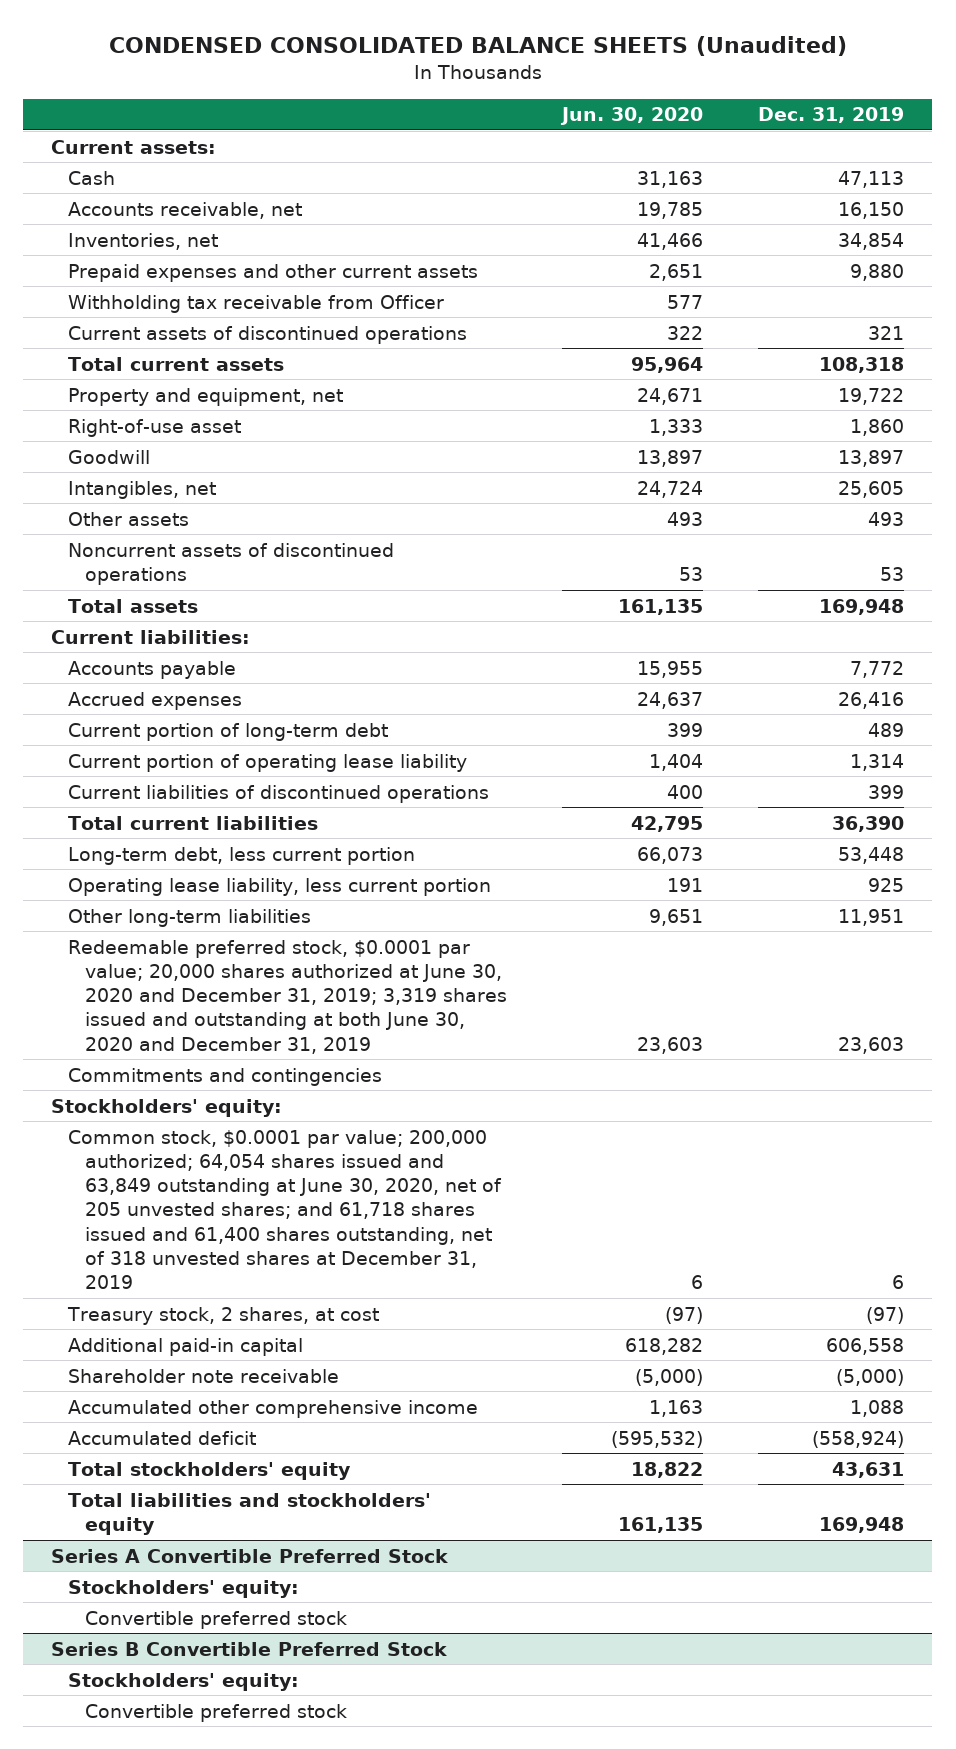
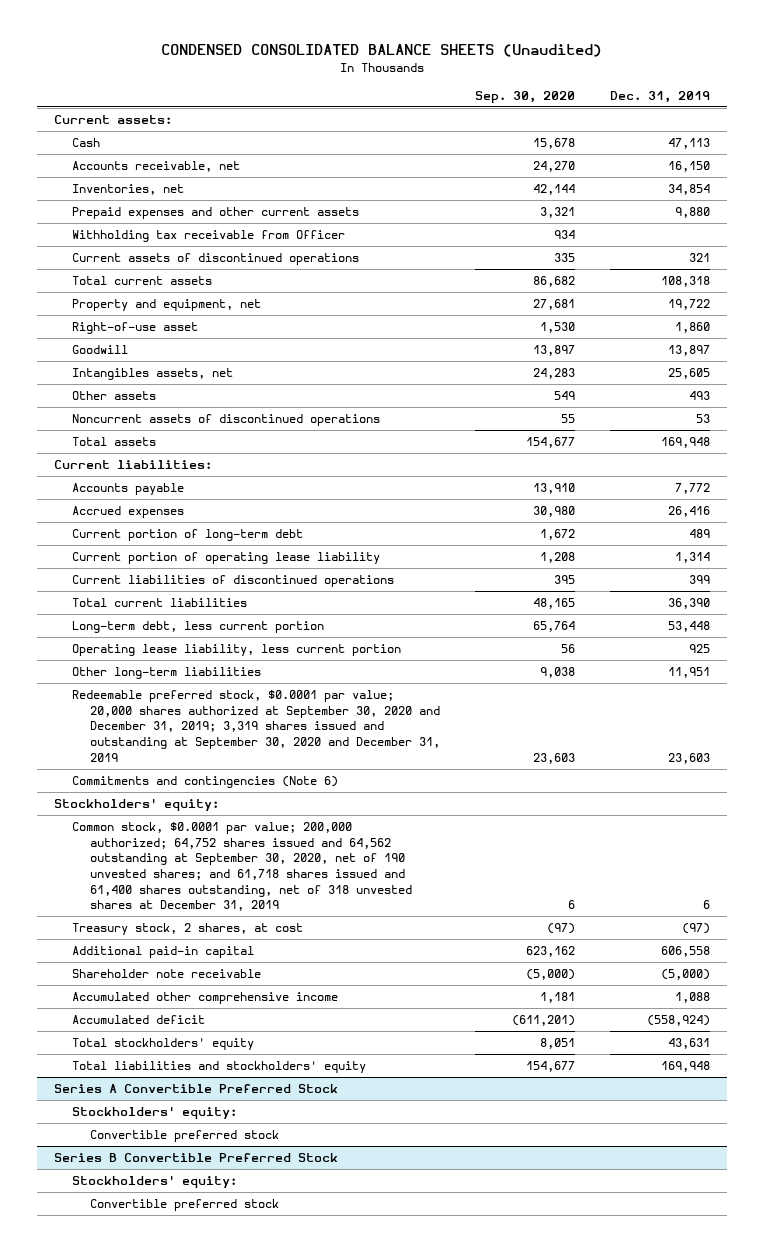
[560,107,704,126] Jun. 30, 2020 -> none
none -> [475,90,576,103] Sep. 30, 2020
[67,480,216,499] Intangibles, net -> [72,368,234,381] Intangibles assets, net
[67,939,507,1054] Redeemable preferred stock, $0.0001 par value; 20,000 shares authorized at June 30, 2020 and December 31, 2019; 3,319 shares issued and outstanding at both June 30, 2020 and December 31, 2019 -> [72,690,441,762] Redeemable preferred stock, $0.0001 par value; 20,000 shares authorized at September 30, 2020 and December 31, 2019; 3,319 shares issued and outstanding at September 30, 2020 and December 31, 2019
[67,1067,382,1086] Commitments and contingencies -> [72,776,339,789] Commitments and contingencies (Note 6)
[67,1129,502,1290] Common stock, $0.0001 par value; 200,000 authorized; 64,054 shares issued and 63,849 outstanding at June 30, 2020, net of 205 unvested shares; and 61,718 shares issued and 61,400 shares outstanding, net of 318 unvested shares at December 31, 2019 -> [72,822,413,912] Common stock, $0.0001 par value; 200,000 authorized; 64,752 shares issued and 64,562 outstanding at September 30, 2020, net of 190 unvested shares; and 61,718 shares issued and 61,400 shares outstanding, net of 318 unvested shares at December 31, 2019

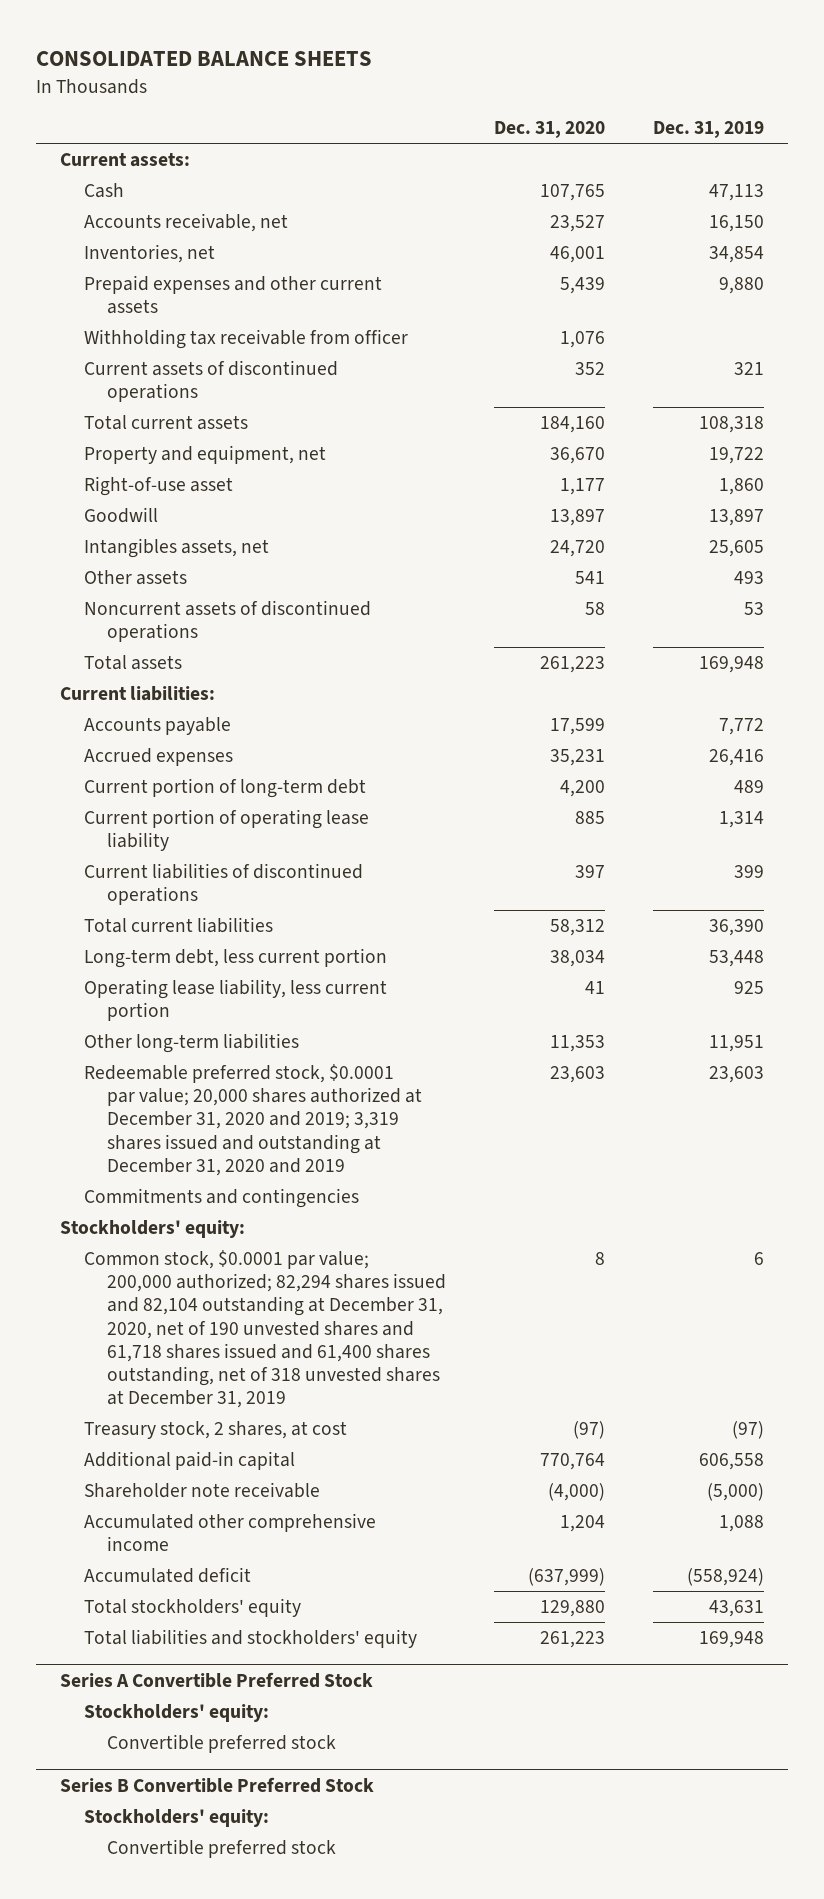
[161,44,603,58] CONDENSED CONSOLIDATED BALANCE SHEETS (Unaudited) -> [36,51,373,67] CONSOLIDATED BALANCE SHEETS
[475,90,576,103] Sep. 30, 2020 -> none
none -> [494,120,606,138] Dec. 31, 2020
[72,230,346,243] Withholding tax receivable from Officer -> [83,329,408,350] Withholding tax receivable from officer
[72,690,441,762] Redeemable preferred stock, $0.0001 par value; 20,000 shares authorized at September 30, 2020 and December 31, 2019; 3,319 shares issued and outstanding at September 30, 2020 and December 31, 2019 -> [83,1064,423,1176] Redeemable preferred stock, $0.0001 par value; 20,000 shares authorized at December 31, 2020 and 2019; 3,319 shares issued and outstanding at December 31, 2020 and 2019
[72,776,339,789] Commitments and contingencies (Note 6) -> [83,1188,359,1209] Commitments and contingencies
[72,822,413,912] Common stock, $0.0001 par value; 200,000 authorized; 64,752 shares issued and 64,562 outstanding at September 30, 2020, net of 190 unvested shares; and 61,718 shares issued and 61,400 shares outstanding, net of 318 unvested shares at December 31, 2019 -> [83,1250,447,1409] Common stock, $0.0001 par value; 200,000 authorized; 82,294 shares issued and 82,104 outstanding at December 31, 2020, net of 190 unvested shares and 61,718 shares issued and 61,400 shares outstanding, net of 318 unvested shares at December 31, 2019

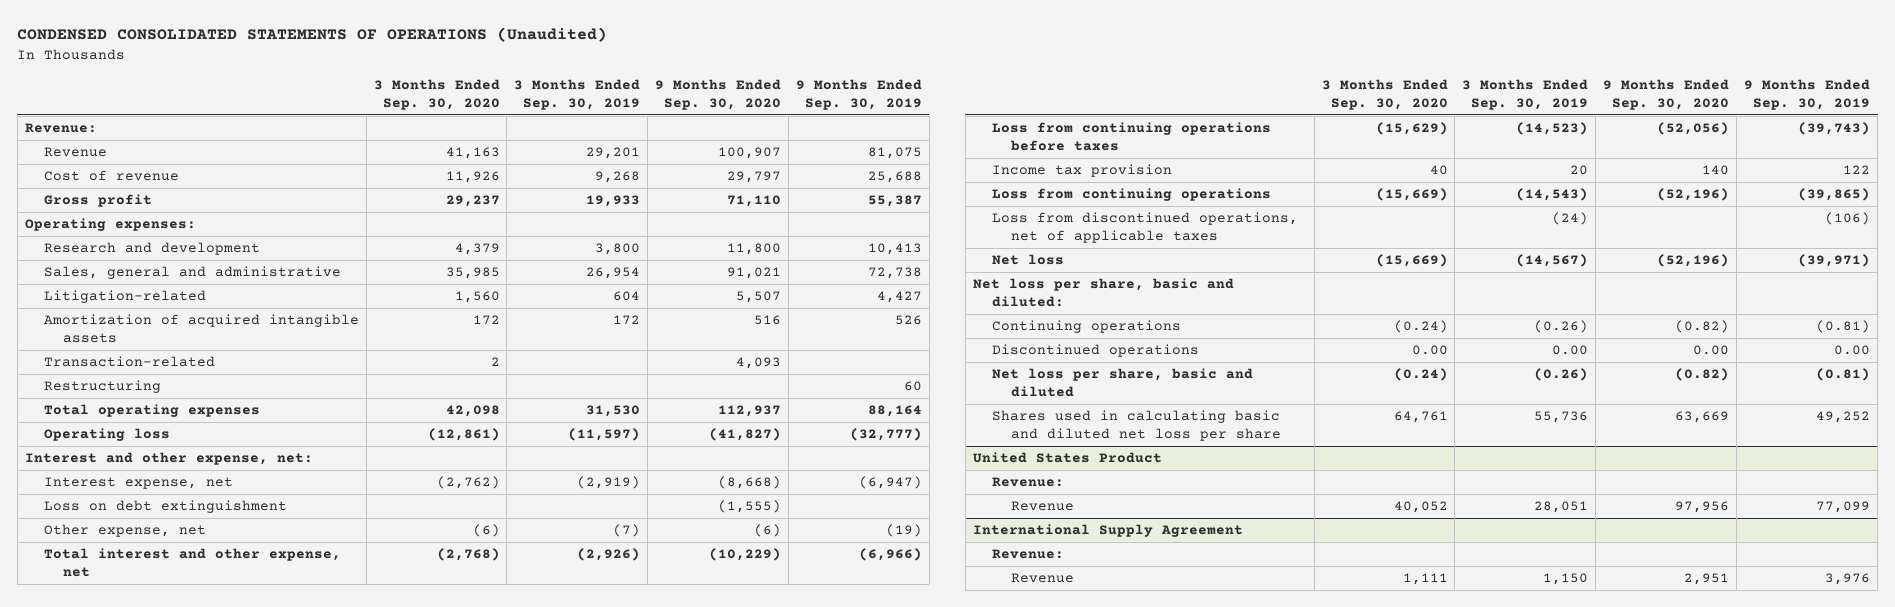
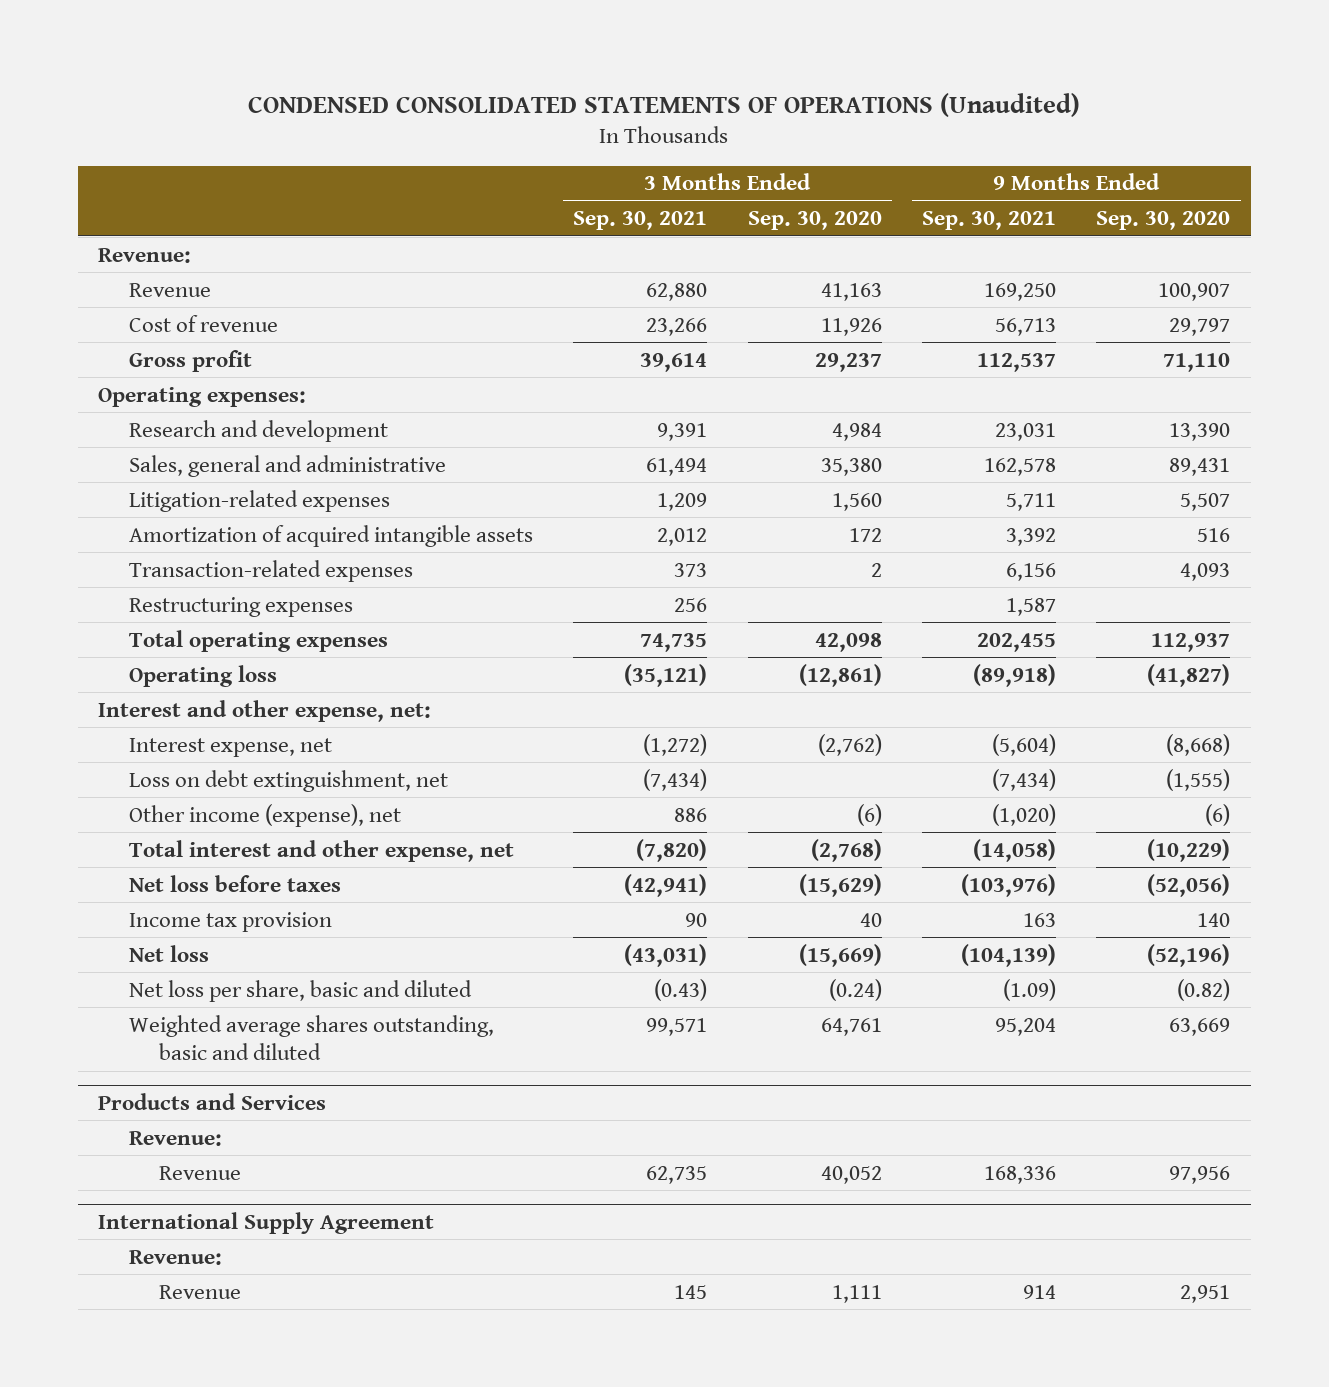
[514,79,641,110] 3 Months Ended Sep. 30, 2019 -> none
[796,79,923,110] 9 Months Ended Sep. 30, 2019 -> none
none -> [573,211,708,231] Sep. 30, 2021
none -> [922,211,1057,231] Sep. 30, 2021
[454,243,500,256] 4,379 -> [831,422,882,441] 4,984
[727,243,782,256] 11,800 -> [1169,422,1231,441] 13,390
[445,267,500,280] 35,985 -> [820,457,882,476] 35,380
[727,267,782,280] 91,021 -> [1169,457,1231,476] 89,431
[43,290,206,304] Litigation-related -> [128,489,390,512] Litigation-related expenses
[43,356,215,368] Transaction-related -> [128,559,413,582] Transaction-related expenses
[43,380,161,394] Restructuring -> [128,596,353,617] Restructuring expenses
[43,500,287,514] Loss on debt extinguishment -> [128,769,448,792] Loss on debt extinguishment, net
[43,524,206,538] Other expense, net -> [128,803,401,827] Other income (expense), net
[991,122,1271,151] Loss from continuing operations before taxes -> [128,874,341,892] Net loss before taxes
[991,188,1271,202] Loss from continuing operations -> none
[991,212,1298,243] Loss from discontinued operations, net of applicable taxes -> none
[972,278,1234,307] Net loss per share, basic and diluted: -> none
[991,320,1181,334] Continuing operations -> none
[991,344,1199,358] Discontinued operations -> none
[972,452,1162,464] United States Product -> none
[991,410,1281,441] Shares used in calculating basic and diluted net loss per share -> [128,1014,494,1061] Weighted average shares outstanding, basic and diluted
none -> [98,1092,327,1110] Products and Services

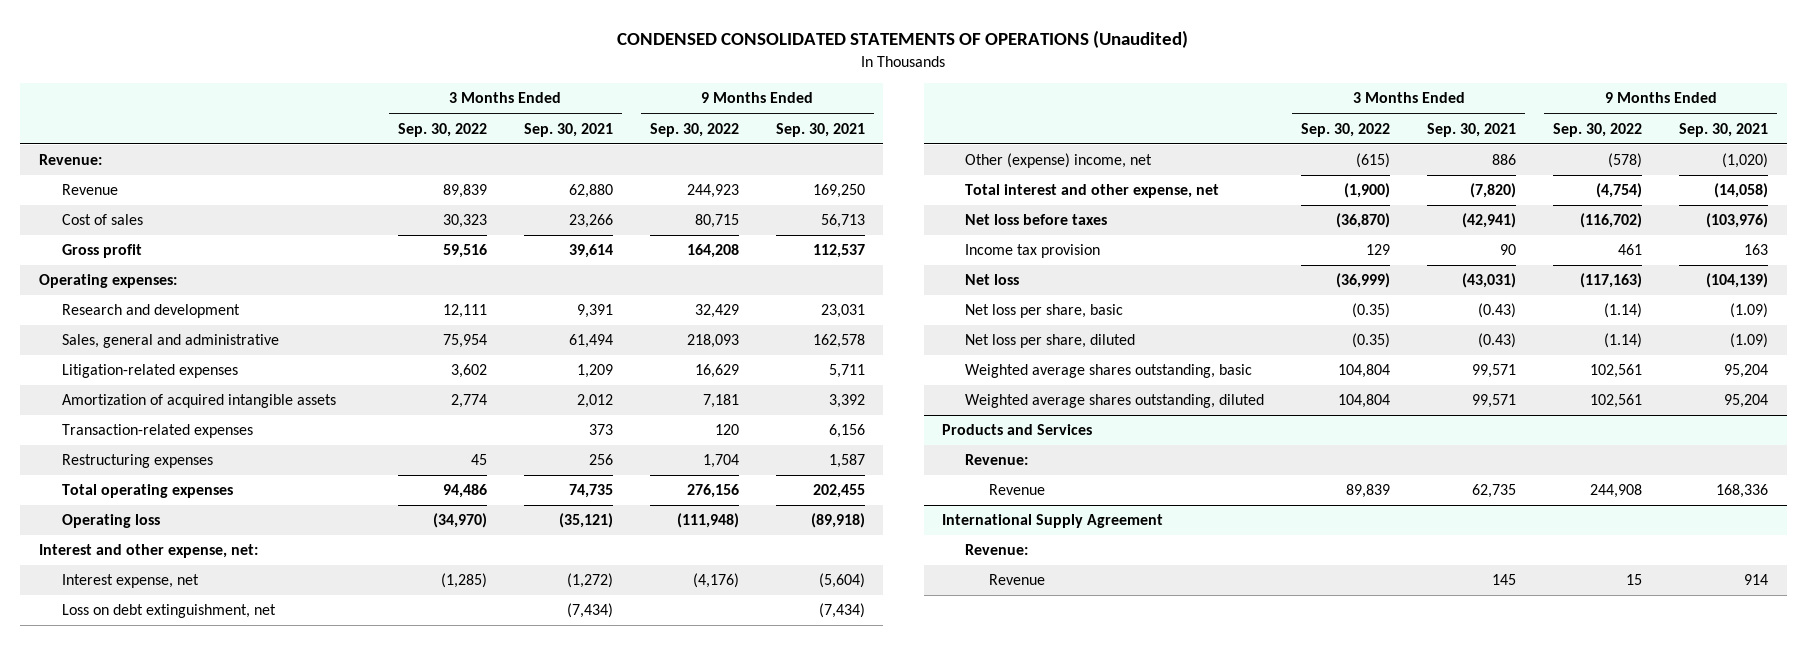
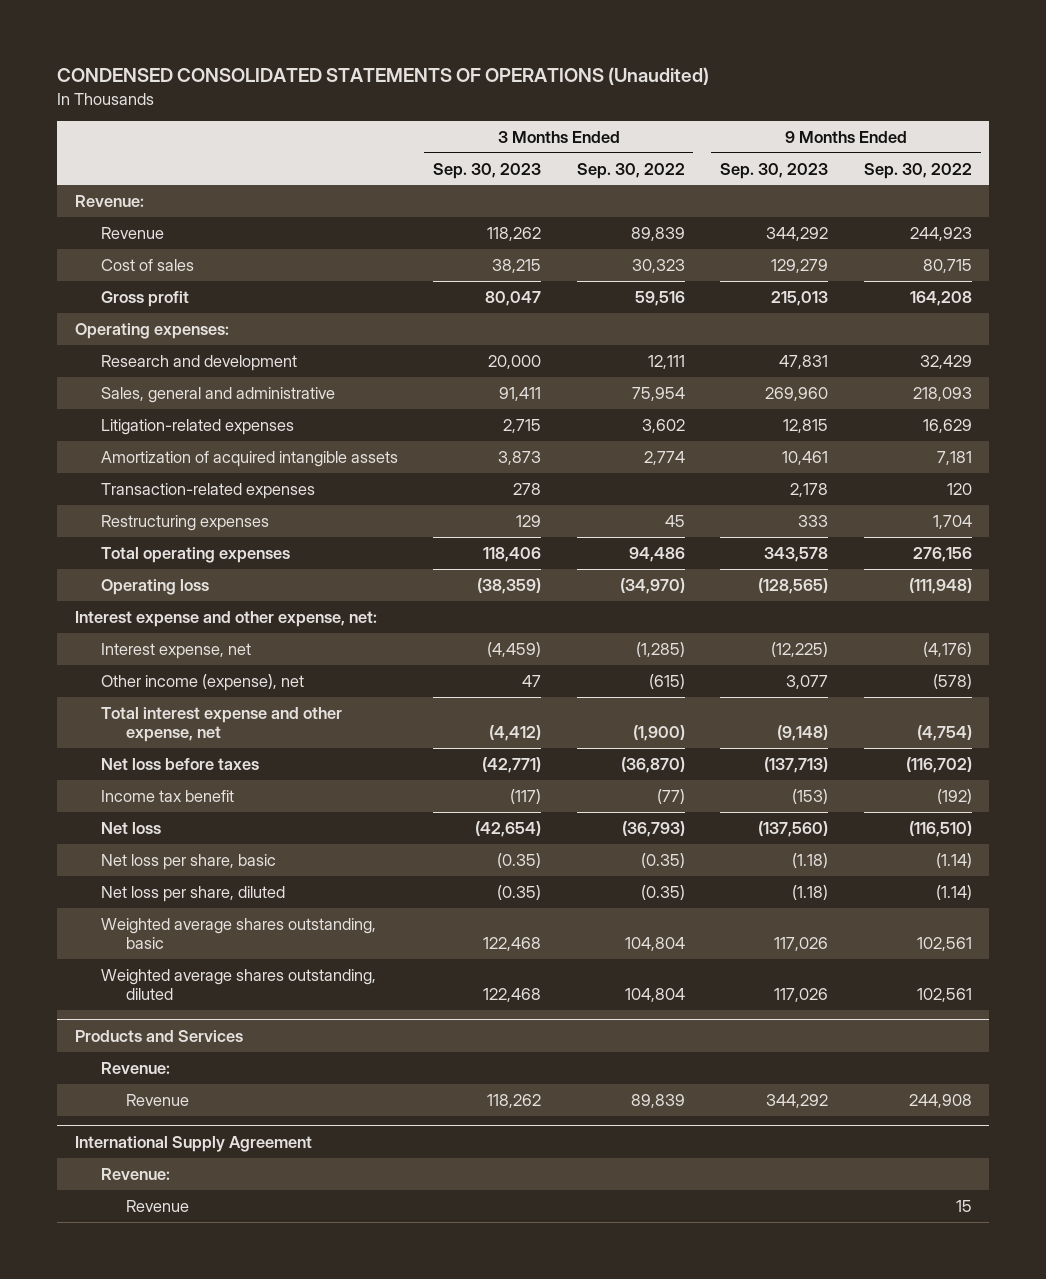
[523,122,613,137] Sep. 30, 2021 -> none
[775,122,865,137] Sep. 30, 2021 -> none
none -> [433,162,542,179] Sep. 30, 2023
none -> [720,162,829,179] Sep. 30, 2023
[38,544,258,559] Interest and other expense, net: -> [74,610,377,627] Interest expense and other expense, net:
[62,604,277,619] Loss on debt extinguishment, net -> none
[965,153,1153,169] Other (expense) income, net -> [100,673,304,691] Other income (expense), net
[965,184,1220,199] Total interest and other expense, net -> [100,706,342,743] Total interest expense and other expense, net
[965,244,1101,259] Income tax provision -> [100,789,234,802] Income tax benefit
[1366,244,1391,256] 129 -> [656,788,685,804] (77)
[1618,244,1643,256] 461 -> [936,788,972,804] (192)
[1336,273,1391,289] (36,999) -> [621,820,685,837] (36,793)
[1580,273,1643,289] (117,163) -> [908,820,972,837] (116,510)

